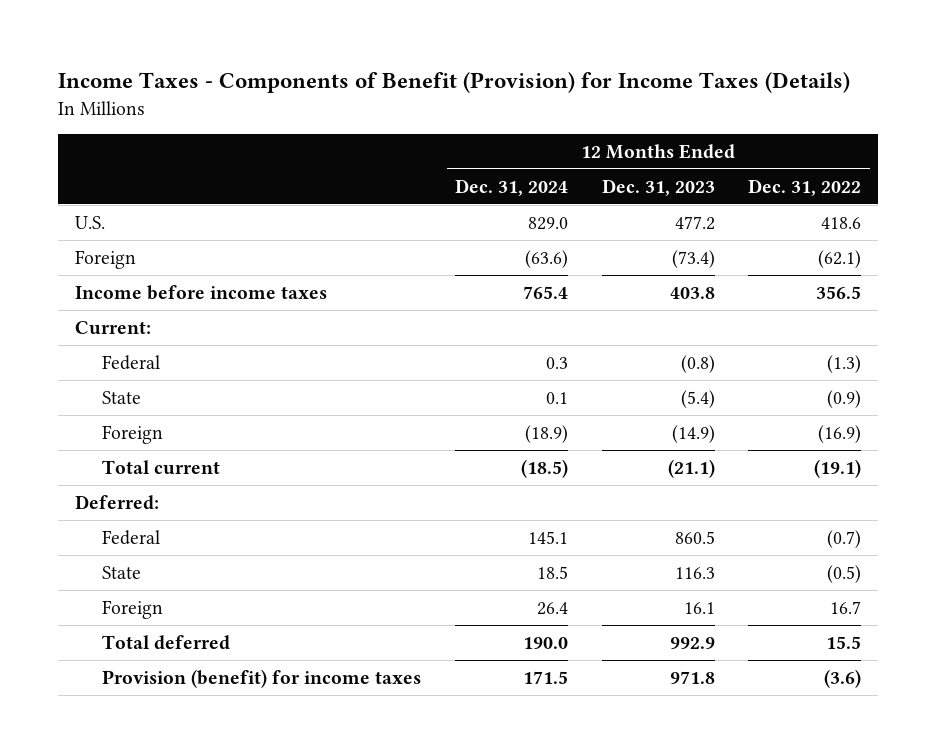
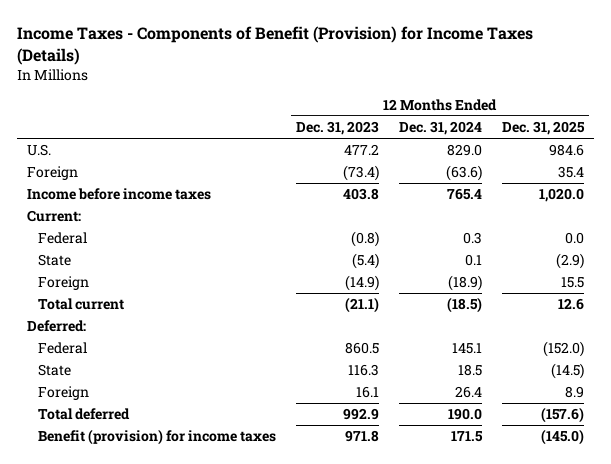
[748,178,862,196] Dec. 31, 2022 -> none
none -> [501,120,585,135] Dec. 31, 2025
[102,668,422,688] Provision (benefit) for income taxes -> [37,429,276,446] Benefit (provision) for income taxes

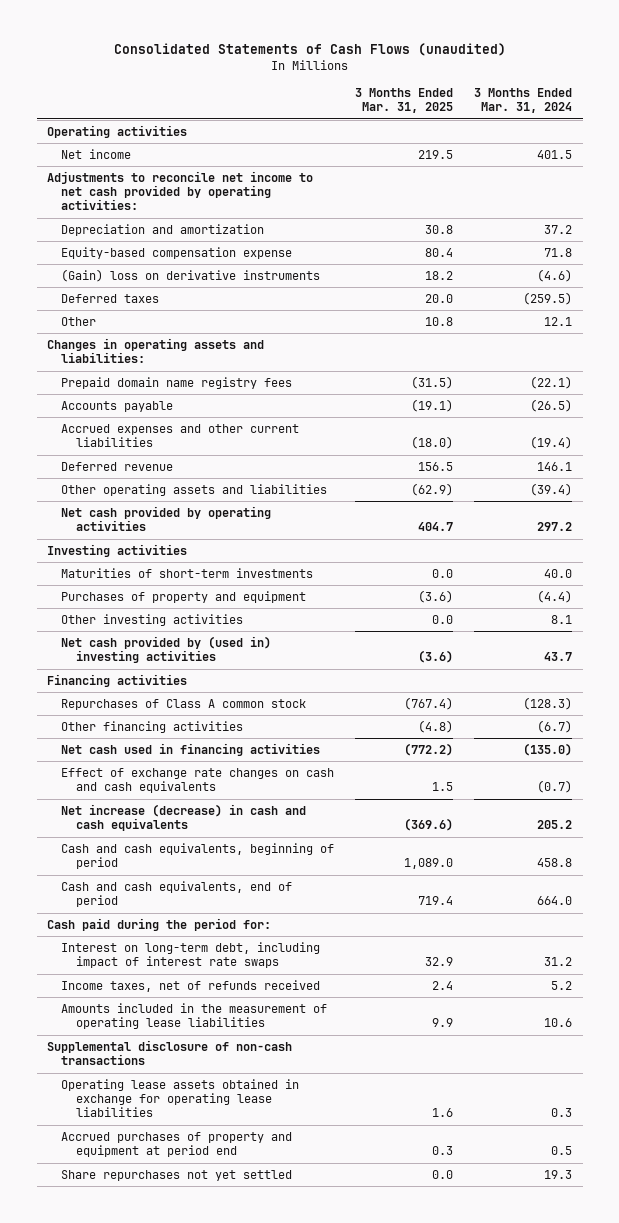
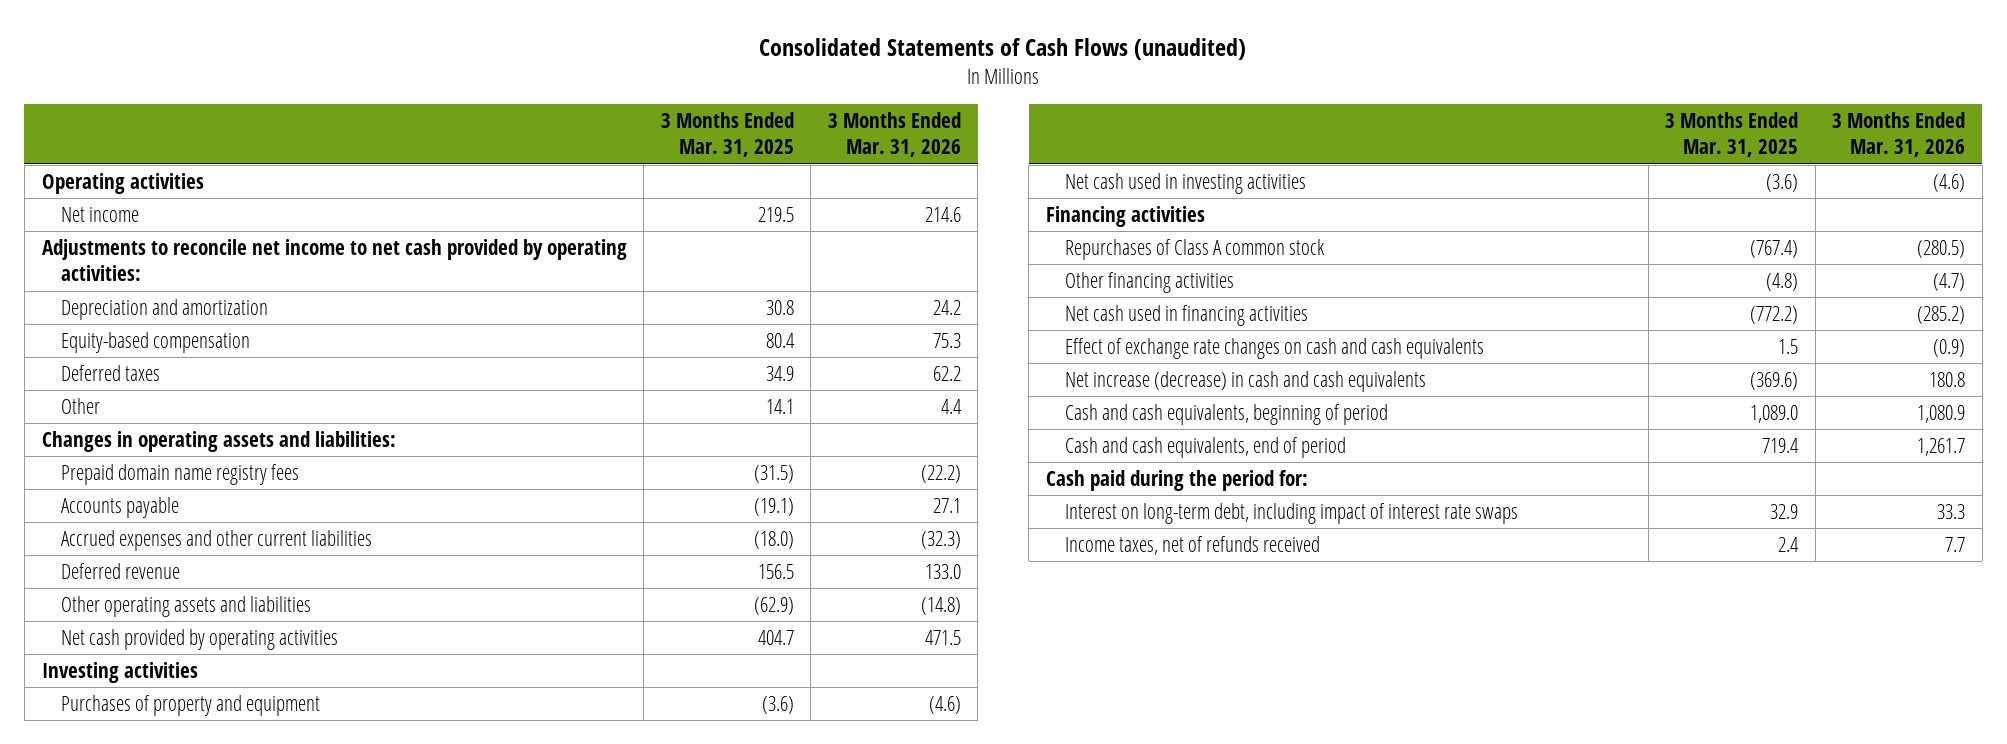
[474,88,573,114] 3 Months Ended Mar. 31, 2024 -> none
none -> [827,112,961,158] 3 Months Ended Mar. 31, 2026
[61,268,321,282] (Gain) loss on derivative instruments -> none
[61,246,293,259] Equity-based compensation expense -> [60,331,250,353] Equity-based compensation
[425,293,454,303] 20.0 -> [765,365,794,381] 34.9
[425,316,454,326] 10.8 -> [765,398,794,414] 14.1
[61,567,314,578] Maturities of short-term investments -> none
[61,613,244,626] Other investing activities -> none
[61,635,272,664] Net cash provided by (used in) investing activities -> [1065,172,1307,194] Net cash used in investing activities
[61,1002,328,1030] Amounts included in the measurement of operating lease liabilities -> none
[47,1039,293,1066] Supplemental disclosure of non-cash transactions -> none
[61,1078,300,1118] Operating lease assets obtained in exchange for operating lease liabilities -> none
[61,1131,293,1158] Accrued purchases of property and equipment at period end -> none
[61,1169,293,1181] Share repurchases not yet settled -> none

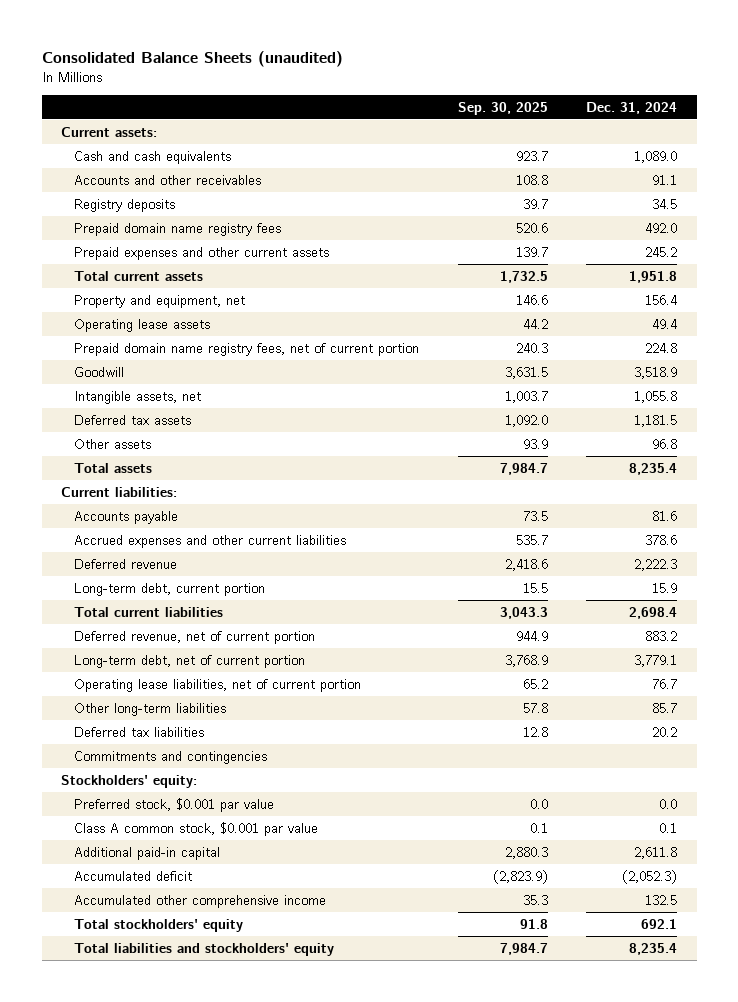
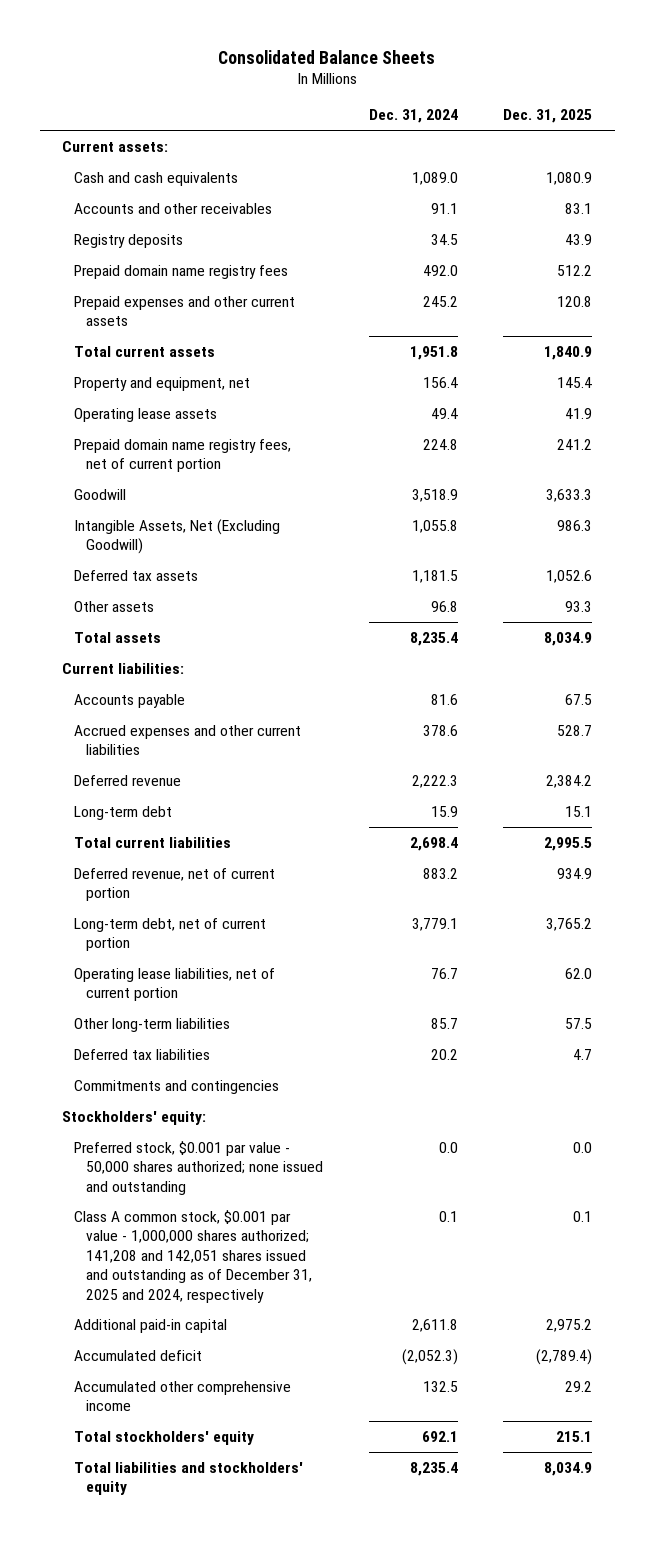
[41,50,343,67] Consolidated Balance Sheets (unaudited) -> [218,49,436,64] Consolidated Balance Sheets
[457,101,548,115] Sep. 30, 2025 -> none
none -> [503,109,593,124] Dec. 31, 2025
[74,390,202,404] Intangible assets, net -> [74,518,281,555] Intangible Assets, Net (Excluding Goodwill)
[74,582,266,596] Long-term debt, current portion -> [74,805,173,820] Long-term debt
[74,797,275,812] Preferred stock, $0.001 par value -> [74,1140,324,1195] Preferred stock, $0.001 par value - 50,000 shares authorized; none issued and outstanding
[74,821,319,836] Class A common stock, $0.001 par value -> [74,1209,313,1303] Class A common stock, $0.001 par value - 1,000,000 shares authorized; 141,208 and 142,051 shares issued and outstanding as of December 31, 2025 and 2024, respectively

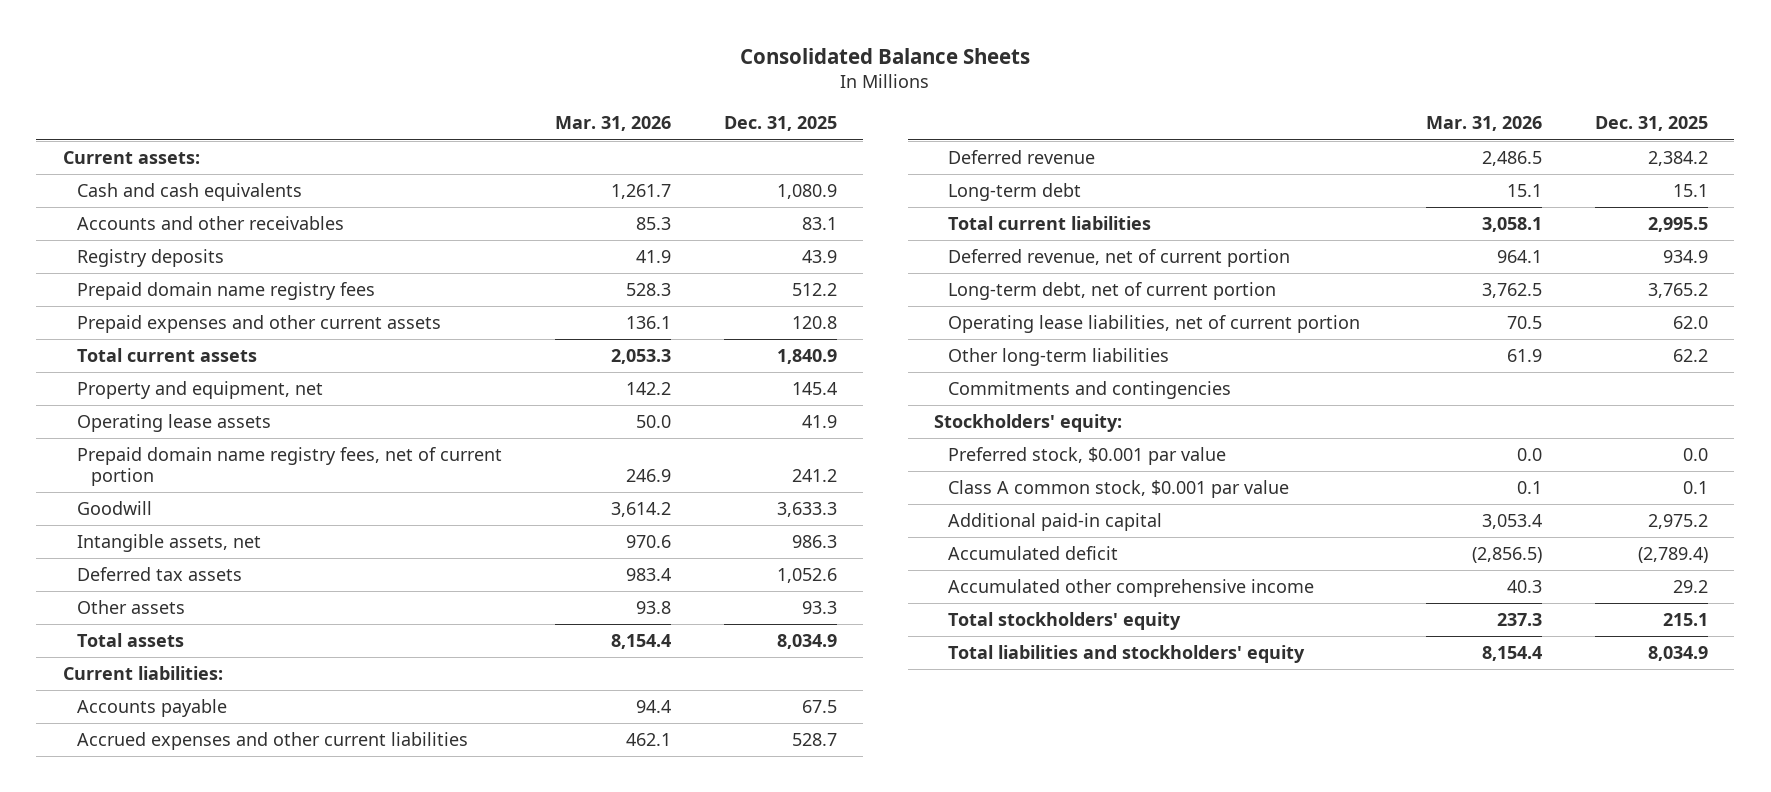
[368,109,458,124] Dec. 31, 2024 -> none
none -> [554,116,671,132] Mar. 31, 2026
[74,518,281,555] Intangible Assets, Net (Excluding Goodwill) -> [77,534,262,553] Intangible assets, net
[74,1048,211,1060] Deferred tax liabilities -> none
[565,1017,593,1029] 57.5 -> [1672,349,1708,363] 62.2
[74,1140,324,1195] Preferred stock, $0.001 par value - 50,000 shares authorized; none issued and outstanding -> [948,447,1227,466] Preferred stock, $0.001 par value
[74,1209,313,1303] Class A common stock, $0.001 par value - 1,000,000 shares authorized; 141,208 and 142,051 shares issued and outstanding as of December 31, 2025 and 2024, respectively -> [948,480,1290,499] Class A common stock, $0.001 par value

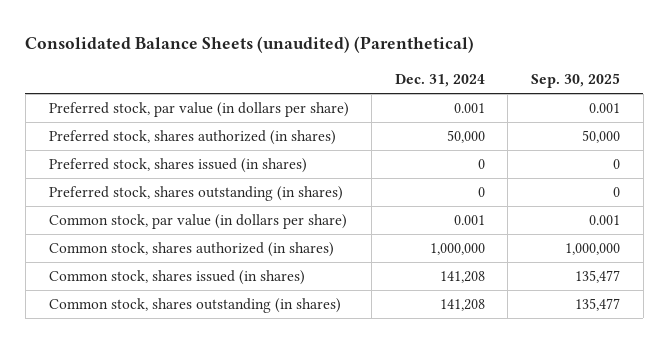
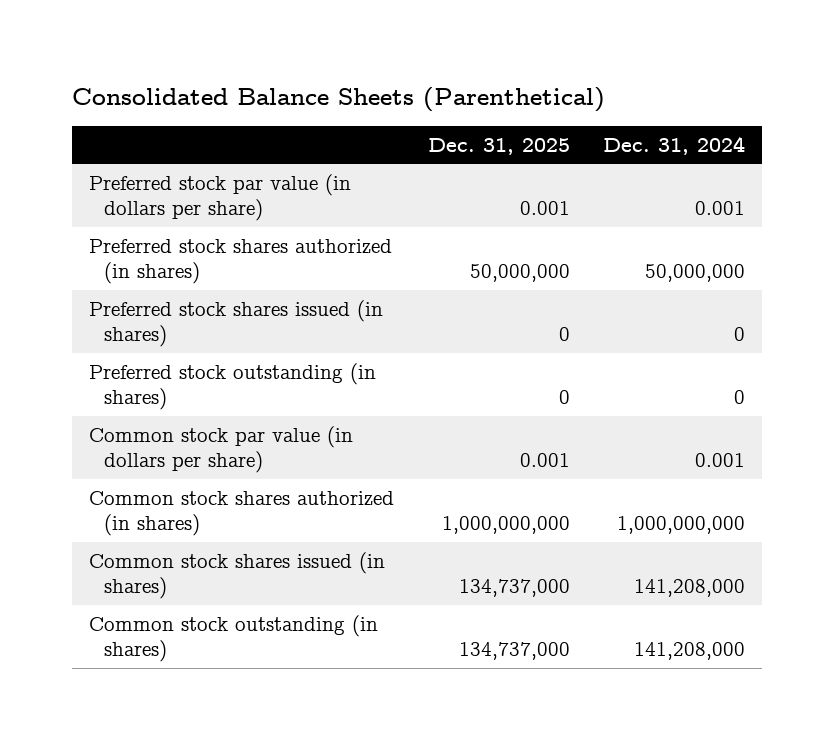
[25,36,475,54] Consolidated Balance Sheets (unaudited) (Parenthetical) -> [72,86,606,112] Consolidated Balance Sheets (Parenthetical)
[530,72,620,88] Sep. 30, 2025 -> none
none -> [427,137,570,155] Dec. 31, 2025
[48,102,349,118] Preferred stock, par value (in dollars per share) -> [88,173,351,222] Preferred stock par value (in dollars per share)
[48,130,336,146] Preferred stock, shares authorized (in shares) -> [88,238,392,285] Preferred stock shares authorized (in shares)
[446,130,485,144] 50,000 -> [645,264,746,283] 50,000,000
[48,158,307,174] Preferred stock, shares issued (in shares) -> [88,299,383,348] Preferred stock shares issued (in shares)
[48,186,343,202] Preferred stock, shares outstanding (in shares) -> [88,362,376,411] Preferred stock outstanding (in shares)
[48,214,347,230] Common stock, par value (in dollars per share) -> [88,425,353,474] Common stock par value (in dollars per share)
[48,242,334,258] Common stock, shares authorized (in shares) -> [88,490,394,537] Common stock shares authorized (in shares)
[429,243,485,256] 1,000,000 -> [617,516,746,535] 1,000,000,000
[48,270,305,286] Common stock, shares issued (in shares) -> [88,551,385,600] Common stock shares issued (in shares)
[439,271,485,284] 141,208 -> [634,579,746,598] 141,208,000
[48,298,341,314] Common stock, shares outstanding (in shares) -> [88,614,378,663] Common stock outstanding (in shares)
[439,299,485,312] 141,208 -> [634,642,746,661] 141,208,000

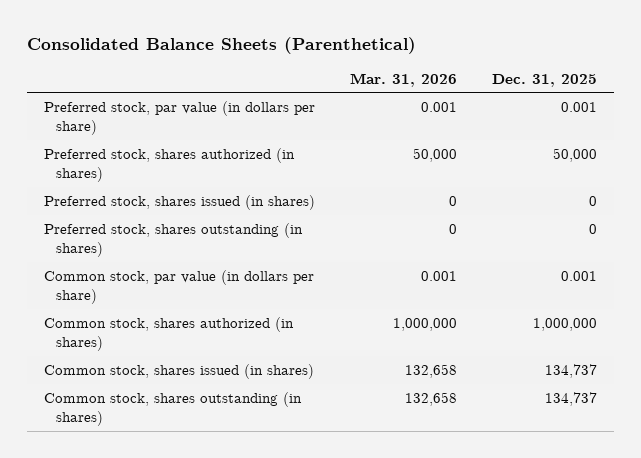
[603,135,746,155] Dec. 31, 2024 -> none
none -> [349,72,457,87] Mar. 31, 2026
[88,173,351,222] Preferred stock par value (in dollars per share) -> [44,100,316,135] Preferred stock, par value (in dollars per share)
[88,238,392,285] Preferred stock shares authorized (in shares) -> [44,147,296,182] Preferred stock, shares authorized (in shares)
[469,264,570,283] 50,000,000 -> [552,147,597,162] 50,000
[88,299,383,348] Preferred stock shares issued (in shares) -> [44,194,316,210] Preferred stock, shares issued (in shares)
[88,362,376,411] Preferred stock outstanding (in shares) -> [44,222,304,257] Preferred stock, shares outstanding (in shares)
[88,425,353,474] Common stock par value (in dollars per share) -> [44,269,315,304] Common stock, par value (in dollars per share)
[88,490,394,537] Common stock shares authorized (in shares) -> [44,316,295,351] Common stock, shares authorized (in shares)
[441,516,570,535] 1,000,000,000 -> [532,317,597,331] 1,000,000
[88,551,385,600] Common stock shares issued (in shares) -> [44,363,315,379] Common stock, shares issued (in shares)
[458,579,570,598] 134,737,000 -> [544,363,597,378] 134,737
[88,614,378,663] Common stock outstanding (in shares) -> [44,391,303,426] Common stock, shares outstanding (in shares)
[458,642,570,661] 134,737,000 -> [544,391,597,406] 134,737

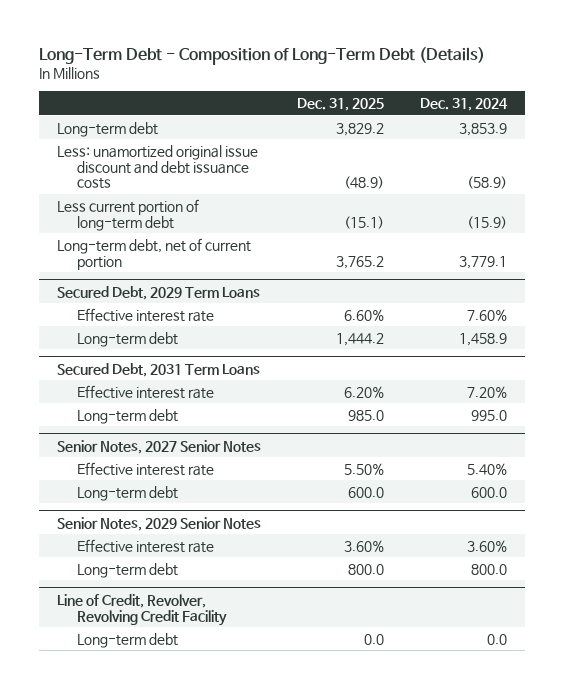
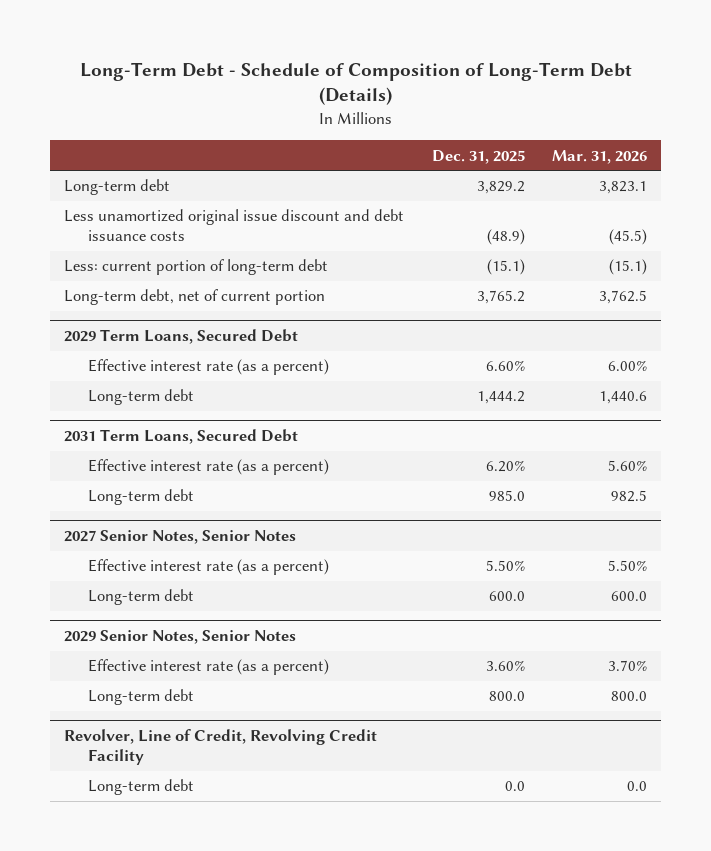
[38,46,485,65] Long-Term Debt - Composition of Long-Term Debt (Details) -> [79,61,632,106] Long-Term Debt - Schedule of Composition of Long-Term Debt (Details)
[420,97,509,111] Dec. 31, 2024 -> none
none -> [552,149,648,164] Mar. 31, 2026
[56,144,258,190] Less: unamortized original issue discount and debt issuance costs -> [63,209,404,242] Less unamortized original issue discount and debt issuance costs
[56,198,199,231] Less current portion of long-term debt -> [63,259,328,276] Less: current portion of long-term debt
[56,285,260,300] Secured Debt, 2029 Term Loans -> [63,329,298,345] 2029 Term Loans, Secured Debt
[76,307,214,322] Effective interest rate -> [88,359,330,376] Effective interest rate (as a percent)
[56,362,260,377] Secured Debt, 2031 Term Loans -> [63,429,298,445] 2031 Term Loans, Secured Debt
[76,384,214,399] Effective interest rate -> [88,459,330,476] Effective interest rate (as a percent)
[56,439,261,454] Senior Notes, 2027 Senior Notes -> [63,530,296,545] 2027 Senior Notes, Senior Notes
[76,461,214,476] Effective interest rate -> [88,559,330,576] Effective interest rate (as a percent)
[56,516,261,531] Senior Notes, 2029 Senior Notes -> [63,630,296,645] 2029 Senior Notes, Senior Notes
[76,538,214,553] Effective interest rate -> [88,659,330,676] Effective interest rate (as a percent)
[56,593,227,626] Line of Credit, Revolver, Revolving Credit Facility -> [63,729,377,765] Revolver, Line of Credit, Revolving Credit Facility

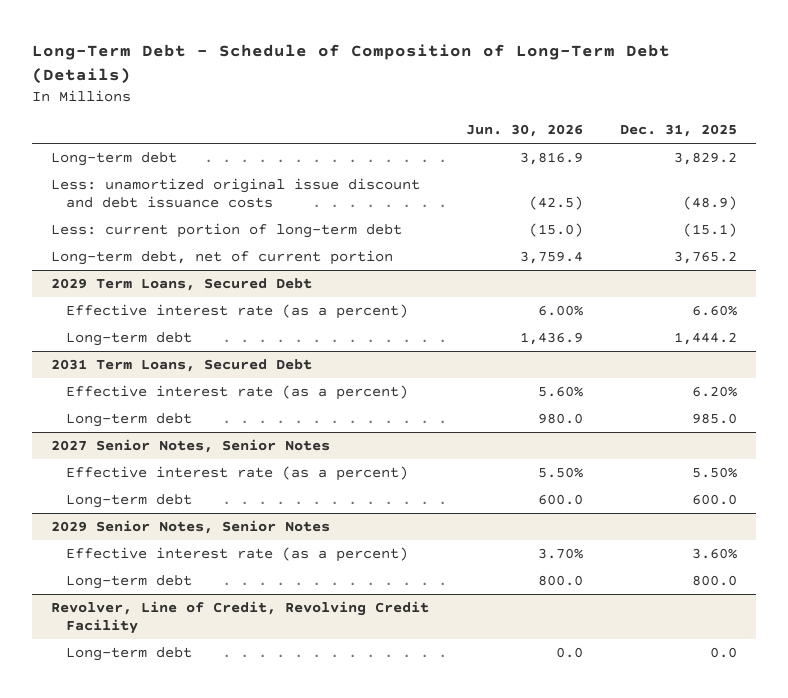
[552,149,648,164] Mar. 31, 2026 -> none
none -> [466,124,584,138] Jun. 30, 2026
[63,209,404,242] Less unamortized original issue discount and debt issuance costs -> [50,178,420,209] Less: unamortized original issue discount and debt issuance costs

